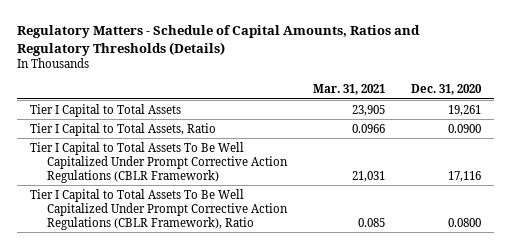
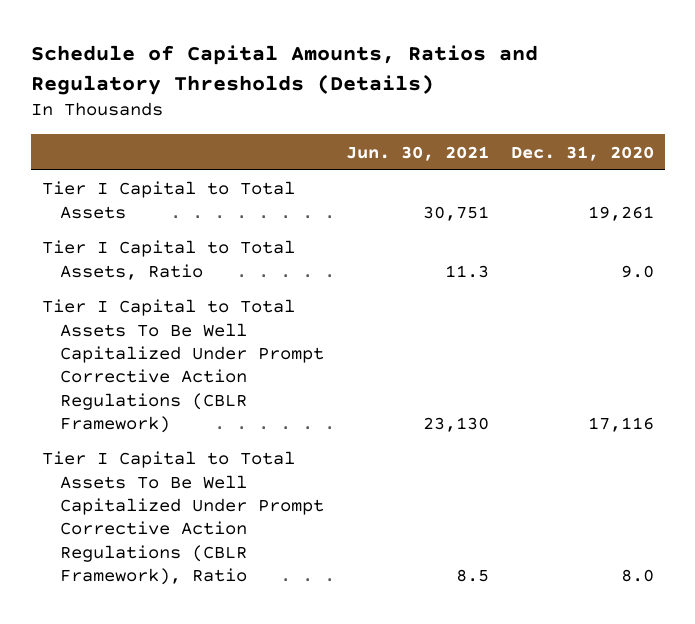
[17,24,421,56] Regulatory Matters - Schedule of Capital Amounts, Ratios and Regulatory Thresholds (Details) -> [30,45,538,95] Schedule of Capital Amounts, Ratios and Regulatory Thresholds (Details)
[313,84,386,96] Mar. 31, 2021 -> none
none -> [346,145,490,161] Jun. 30, 2021
[448,123,482,133] 0.0900 -> [620,264,654,278] 9.0
[448,217,482,227] 0.0800 -> [620,569,654,583] 8.0

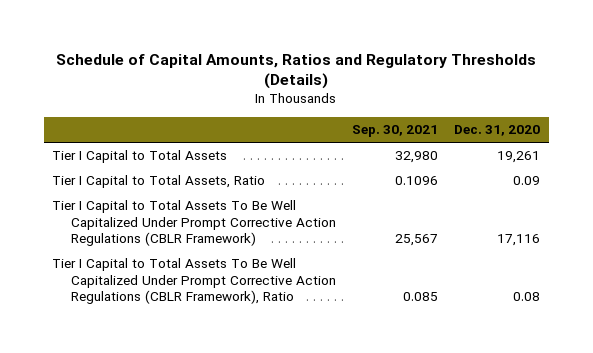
[346,145,490,161] Jun. 30, 2021 -> none
none -> [352,125,439,138] Sep. 30, 2021
[620,264,654,278] 9.0 -> [513,176,541,186] 0.09
[620,569,654,583] 8.0 -> [513,291,541,301] 0.08

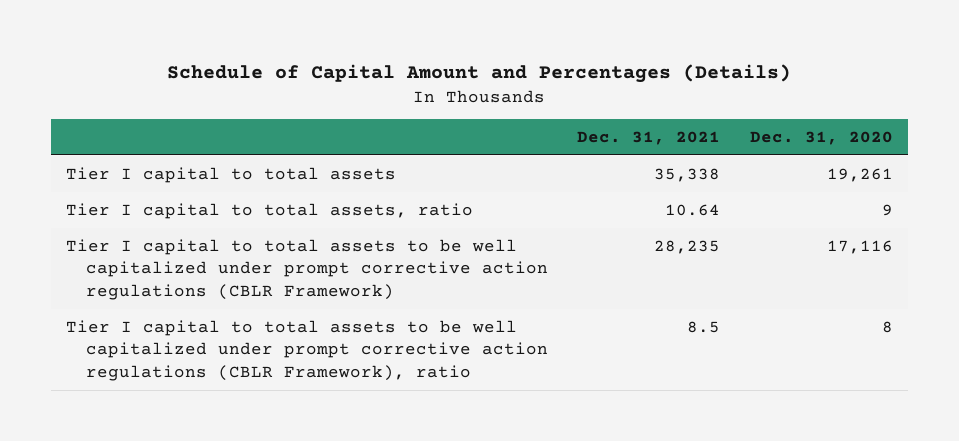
[56,53,537,90] Schedule of Capital Amounts, Ratios and Regulatory Thresholds (Details) -> [167,63,792,83] Schedule of Capital Amount and Percentages (Details)
[352,125,439,138] Sep. 30, 2021 -> none
none -> [577,130,721,145] Dec. 31, 2021
[52,150,228,164] Tier I Capital to Total Assets -> [65,166,396,183] Tier I capital to total assets
[52,175,266,189] Tier I Capital to Total Assets, Ratio -> [65,202,473,219] Tier I capital to total assets, ratio
[513,176,541,186] 0.09 -> [881,203,893,216] 9
[52,200,337,246] Tier I Capital to Total Assets To Be Well Capitalized Under Prompt Corrective Action Regulations (CBLR Framework) -> [65,238,548,301] Tier I capital to total assets to be well capitalized under prompt corrective action regulations (CBLR Framework)
[52,258,337,304] Tier I Capital to Total Assets To Be Well Capitalized Under Prompt Corrective Action Regulations (CBLR Framework), Ratio -> [65,319,548,382] Tier I capital to total assets to be well capitalized under prompt corrective action regulations (CBLR Framework), ratio
[513,291,541,301] 0.08 -> [881,320,893,333] 8

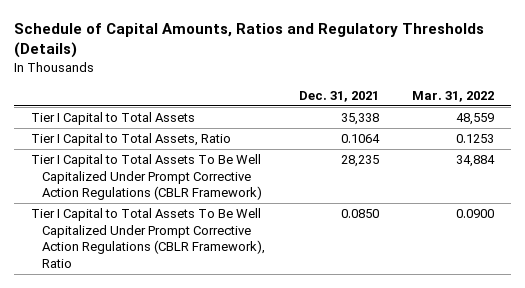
[167,63,792,83] Schedule of Capital Amount and Percentages (Details) -> [13,23,484,59] Schedule of Capital Amounts, Ratios and Regulatory Thresholds (Details)
[749,130,893,145] Dec. 31, 2020 -> none
none -> [412,91,495,103] Mar. 31, 2022
[65,166,396,183] Tier I capital to total assets -> [30,112,195,126] Tier I Capital to Total Assets
[65,202,473,219] Tier I capital to total assets, ratio -> [30,133,231,147] Tier I Capital to Total Assets, Ratio
[665,203,721,216] 10.64 -> [340,134,380,144] 0.1064
[65,238,548,301] Tier I capital to total assets to be well capitalized under prompt corrective action regulations (CBLR Framework) -> [30,154,263,201] Tier I Capital to Total Assets To Be Well Capitalized Under Prompt Corrective Action Regulations (CBLR Framework)
[65,319,548,382] Tier I capital to total assets to be well capitalized under prompt corrective action regulations (CBLR Framework), ratio -> [30,208,266,268] Tier I Capital to Total Assets To Be Well Capitalized Under Prompt Corrective Action Regulations (CBLR Framework), Ratio
[687,320,721,333] 8.5 -> [340,209,379,219] 0.0850

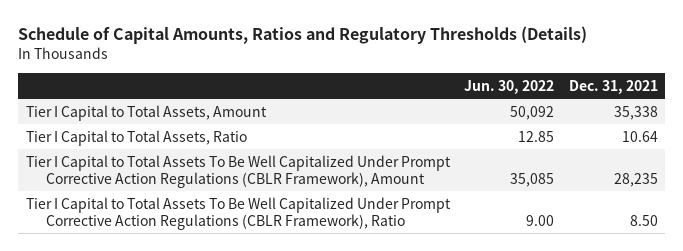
[412,91,495,103] Mar. 31, 2022 -> none
none -> [464,79,555,94] Jun. 30, 2022
[30,112,195,126] Tier I Capital to Total Assets -> [25,104,267,121] Tier I Capital to Total Assets, Amount
[340,134,380,144] 0.1064 -> [621,130,658,142] 10.64
[30,154,263,201] Tier I Capital to Total Assets To Be Well Capitalized Under Prompt Corrective Action Regulations (CBLR Framework) -> [25,154,451,188] Tier I Capital to Total Assets To Be Well Capitalized Under Prompt Corrective Action Regulations (CBLR Framework), Amount
[340,209,379,219] 0.0850 -> [629,214,658,226] 8.50

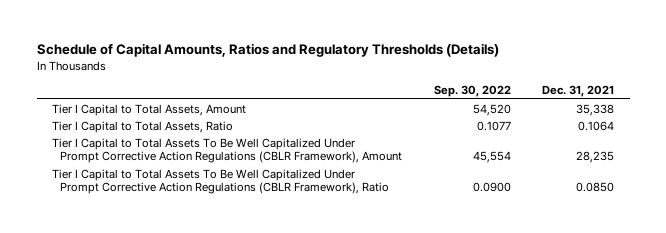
[464,79,555,94] Jun. 30, 2022 -> none
none -> [433,85,511,98] Sep. 30, 2022
[621,130,658,142] 10.64 -> [578,120,615,131] 0.1064
[629,214,658,226] 8.50 -> [576,182,615,193] 0.0850

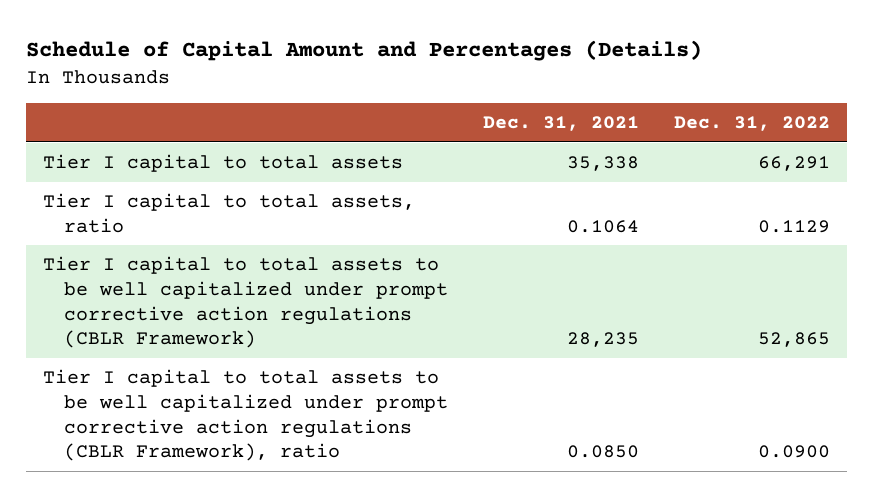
[36,43,499,58] Schedule of Capital Amounts, Ratios and Regulatory Thresholds (Details) -> [25,40,702,62] Schedule of Capital Amount and Percentages (Details)
[433,85,511,98] Sep. 30, 2022 -> none
none -> [674,115,831,131] Dec. 31, 2022
[52,103,247,116] Tier I Capital to Total Assets, Amount -> [43,154,404,173] Tier I capital to total assets
[52,120,234,133] Tier I Capital to Total Assets, Ratio -> [43,193,416,233] Tier I capital to total assets, ratio
[52,137,403,164] Tier I Capital to Total Assets To Be Well Capitalized Under Prompt Corrective Action Regulations (CBLR Framework), Amount -> [43,256,449,349] Tier I capital to total assets to be well capitalized under prompt corrective action regulations (CBLR Framework)
[52,168,390,195] Tier I Capital to Total Assets To Be Well Capitalized Under Prompt Corrective Action Regulations (CBLR Framework), Ratio -> [43,369,449,462] Tier I capital to total assets to be well capitalized under prompt corrective action regulations (CBLR Framework), ratio

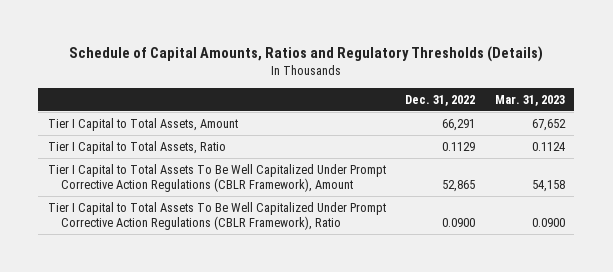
[25,40,702,62] Schedule of Capital Amount and Percentages (Details) -> [69,46,544,63] Schedule of Capital Amounts, Ratios and Regulatory Thresholds (Details)
[483,115,640,131] Dec. 31, 2021 -> none
none -> [494,94,565,106] Mar. 31, 2023
[43,154,404,173] Tier I capital to total assets -> [48,118,239,132] Tier I Capital to Total Assets, Amount
[43,193,416,233] Tier I capital to total assets, ratio -> [48,141,227,155] Tier I Capital to Total Assets, Ratio
[43,256,449,349] Tier I capital to total assets to be well capitalized under prompt corrective action regulations (CBLR Framework) -> [48,164,387,193] Tier I Capital to Total Assets To Be Well Capitalized Under Prompt Corrective Action Regulations (CBLR Framework), Amount
[43,369,449,462] Tier I capital to total assets to be well capitalized under prompt corrective action regulations (CBLR Framework), ratio -> [48,202,387,231] Tier I Capital to Total Assets To Be Well Capitalized Under Prompt Corrective Action Regulations (CBLR Framework), Ratio

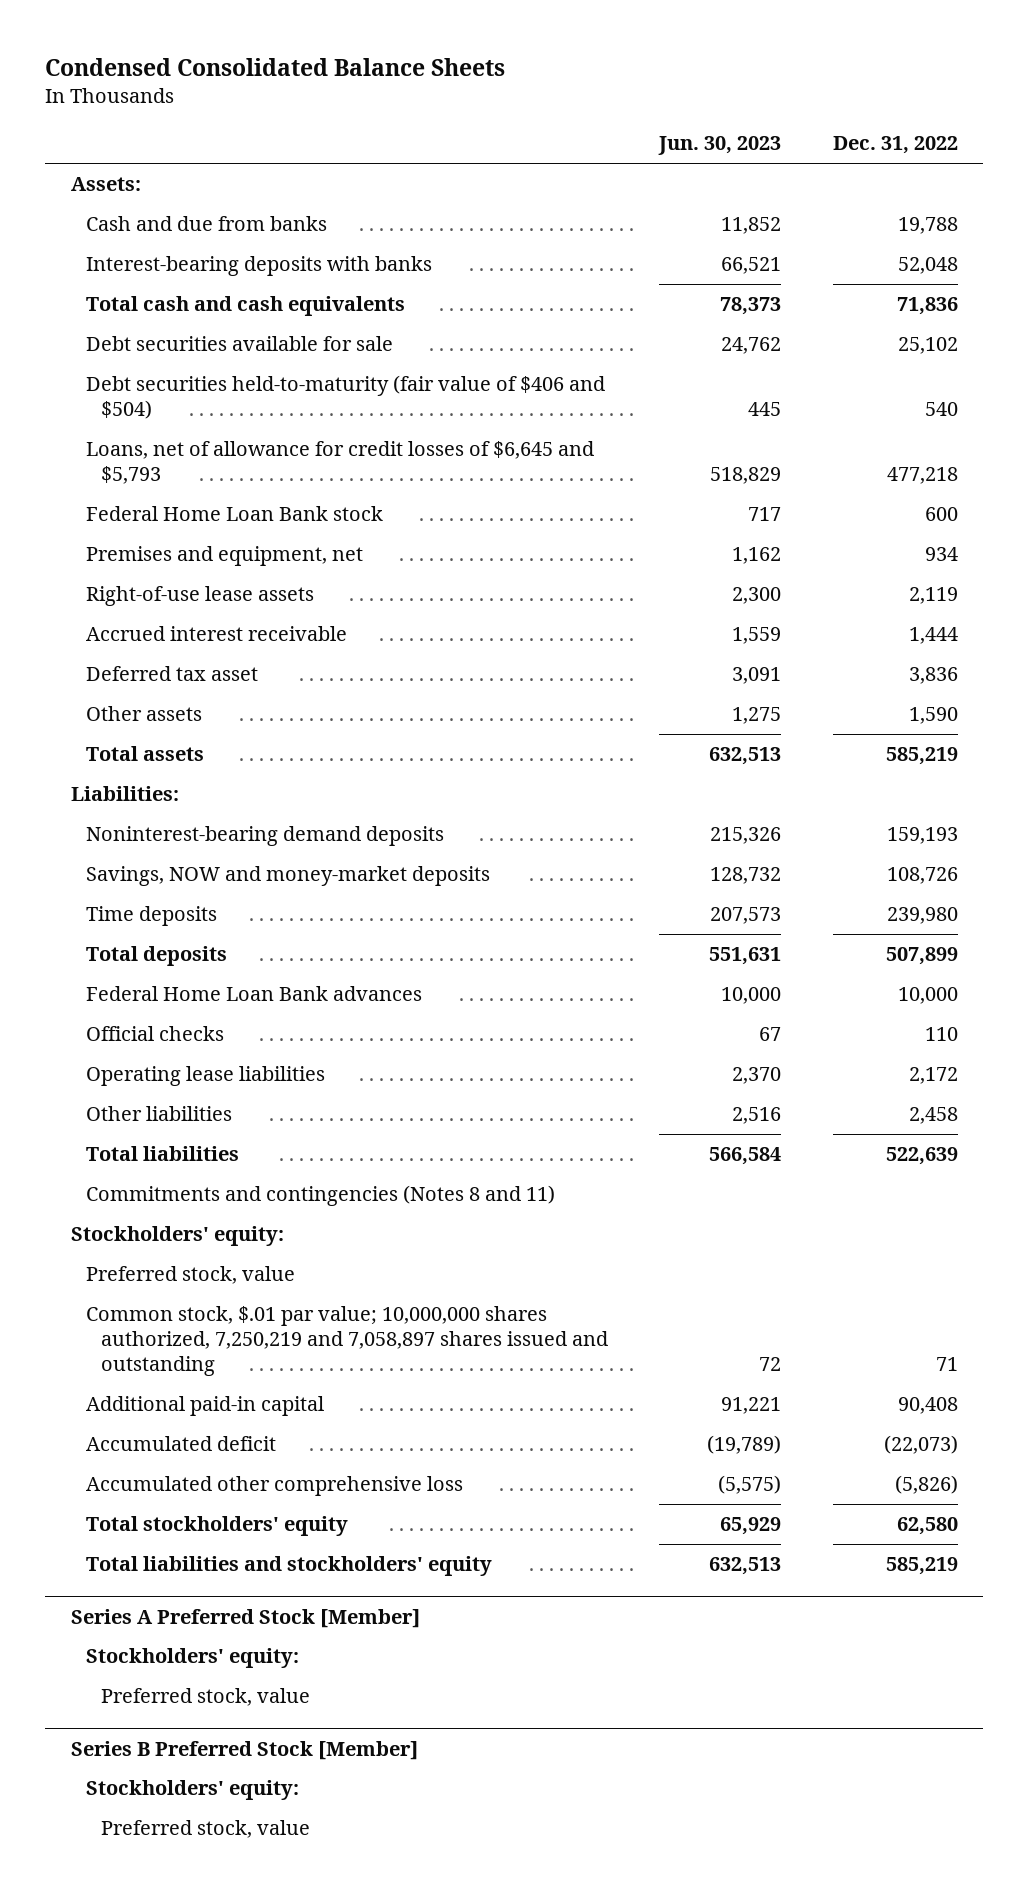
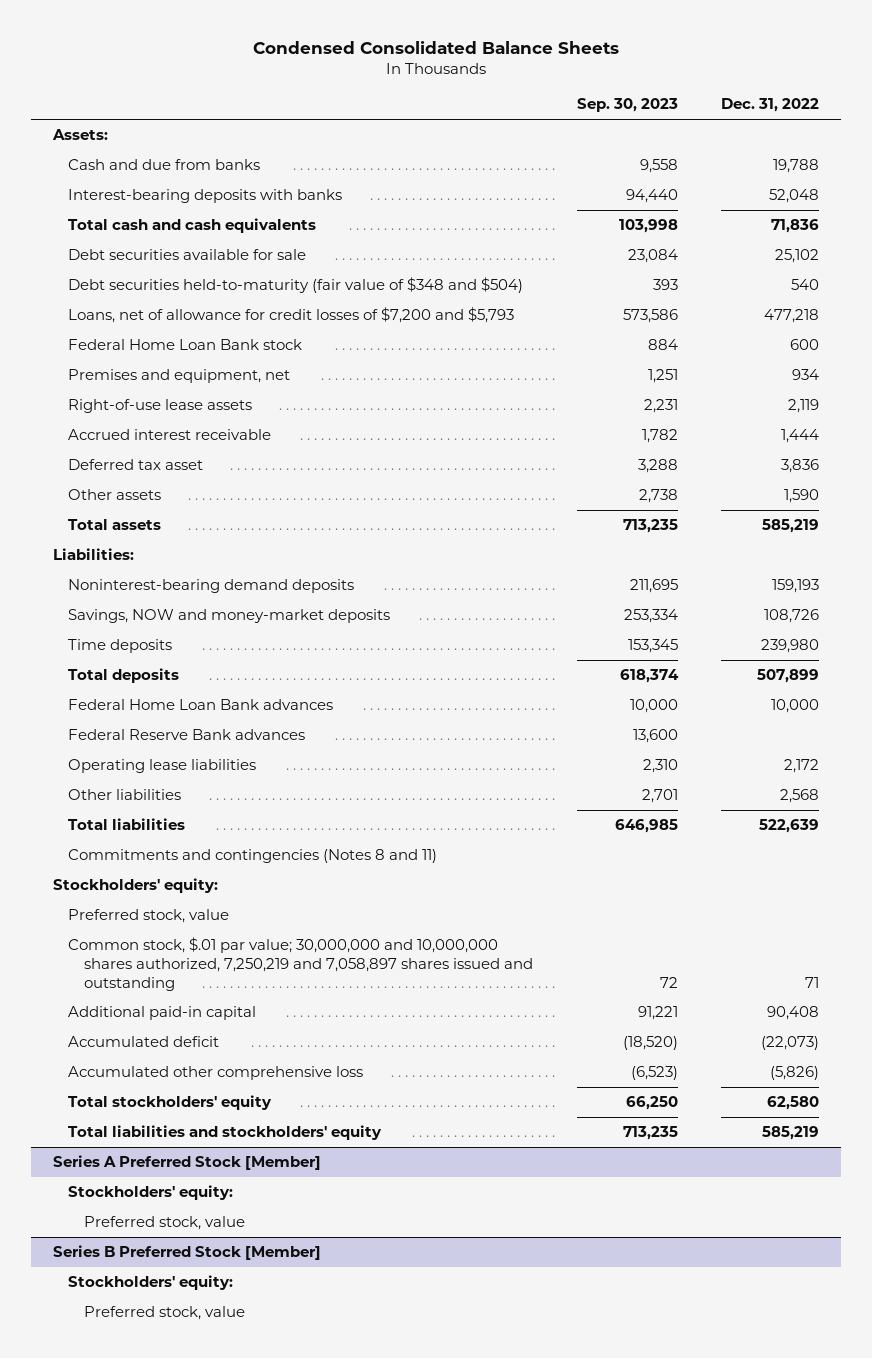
[658,136,782,156] Jun. 30, 2023 -> none
none -> [576,98,678,113] Sep. 30, 2023
[85,375,605,420] Debt securities held-to-maturity (fair value of $406 and $504) -> [68,277,524,294] Debt securities held-to-maturity (fair value of $348 and $504)
[85,441,594,485] Loans, net of allowance for credit losses of $6,645 and $5,793 -> [68,307,515,324] Loans, net of allowance for credit losses of $7,200 and $5,793
[85,1026,224,1042] Official checks -> none
none -> [68,729,306,741] Federal Reserve Bank advances
[908,1107,958,1125] 2,458 -> [780,789,820,804] 2,568
[85,1306,608,1377] Common stock, $.01 par value; 10,000,000 shares authorized, 7,250,219 and 7,058,897 shares issued and outstanding -> [68,937,533,991] Common stock, $.01 par value; 30,000,000 and 10,000,000 shares authorized, 7,250,219 and 7,058,897 shares issued and outstanding

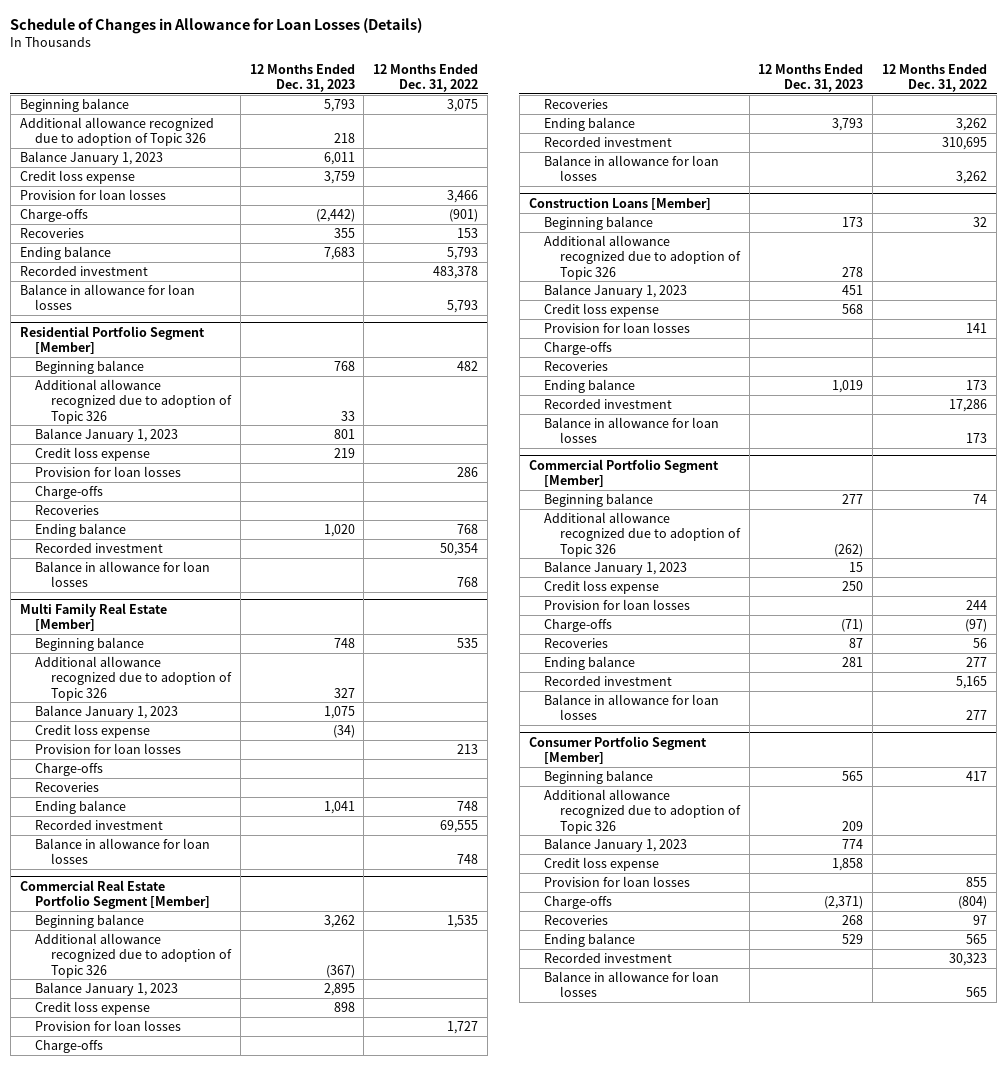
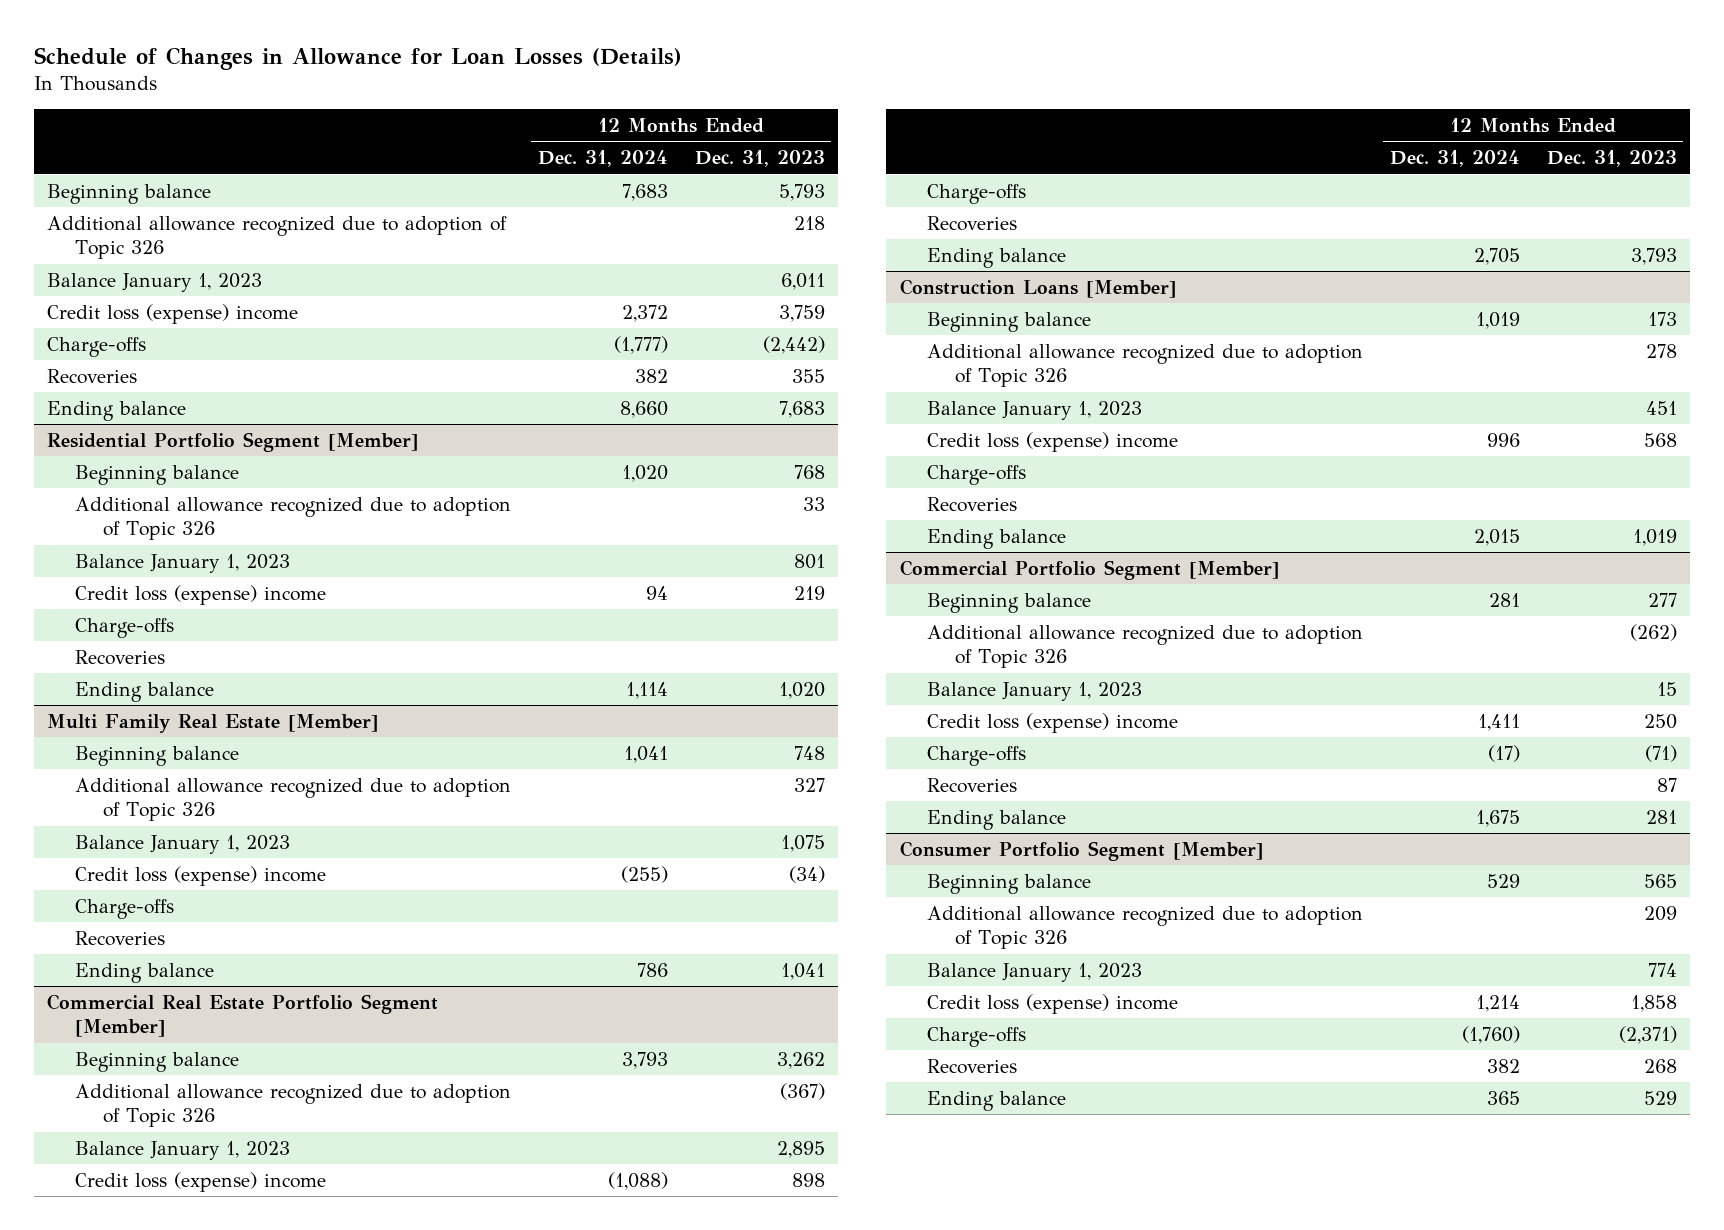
[373,63,479,93] 12 Months Ended Dec. 31, 2022 -> none
none -> [537,150,668,168] Dec. 31, 2024
[19,189,166,201] Provision for loan losses -> none
[19,170,135,185] Credit loss expense -> [47,303,299,324] Credit loss (expense) income
[19,266,148,277] Recorded investment -> none
[19,284,195,311] Balance in allowance for loan losses -> none
[35,466,182,478] Provision for loan losses -> none
[35,447,151,462] Credit loss expense -> [75,584,327,605] Credit loss (expense) income
[35,543,164,554] Recorded investment -> none
[35,561,211,588] Balance in allowance for loan losses -> none
[35,743,182,755] Provision for loan losses -> none
[35,724,151,739] Credit loss expense -> [75,865,327,886] Credit loss (expense) income
[35,820,164,831] Recorded investment -> none
[35,838,211,865] Balance in allowance for loan losses -> none
[35,1020,182,1032] Provision for loan losses -> none
[35,1001,151,1016] Credit loss expense -> [75,1171,327,1192] Credit loss (expense) income
[544,137,673,148] Recorded investment -> none
[544,155,720,182] Balance in allowance for loan losses -> none
[544,322,691,334] Provision for loan losses -> none
[544,303,660,318] Credit loss expense -> [927,431,1179,452] Credit loss (expense) income
[544,399,673,410] Recorded investment -> none
[544,417,720,444] Balance in allowance for loan losses -> none
[544,599,691,611] Provision for loan losses -> none
[544,580,660,595] Credit loss expense -> [927,712,1179,733] Credit loss (expense) income
[544,676,673,687] Recorded investment -> none
[544,694,720,721] Balance in allowance for loan losses -> none
[544,876,691,888] Provision for loan losses -> none
[544,857,660,872] Credit loss expense -> [927,993,1179,1014] Credit loss (expense) income
[544,953,673,964] Recorded investment -> none
[544,971,720,998] Balance in allowance for loan losses -> none

